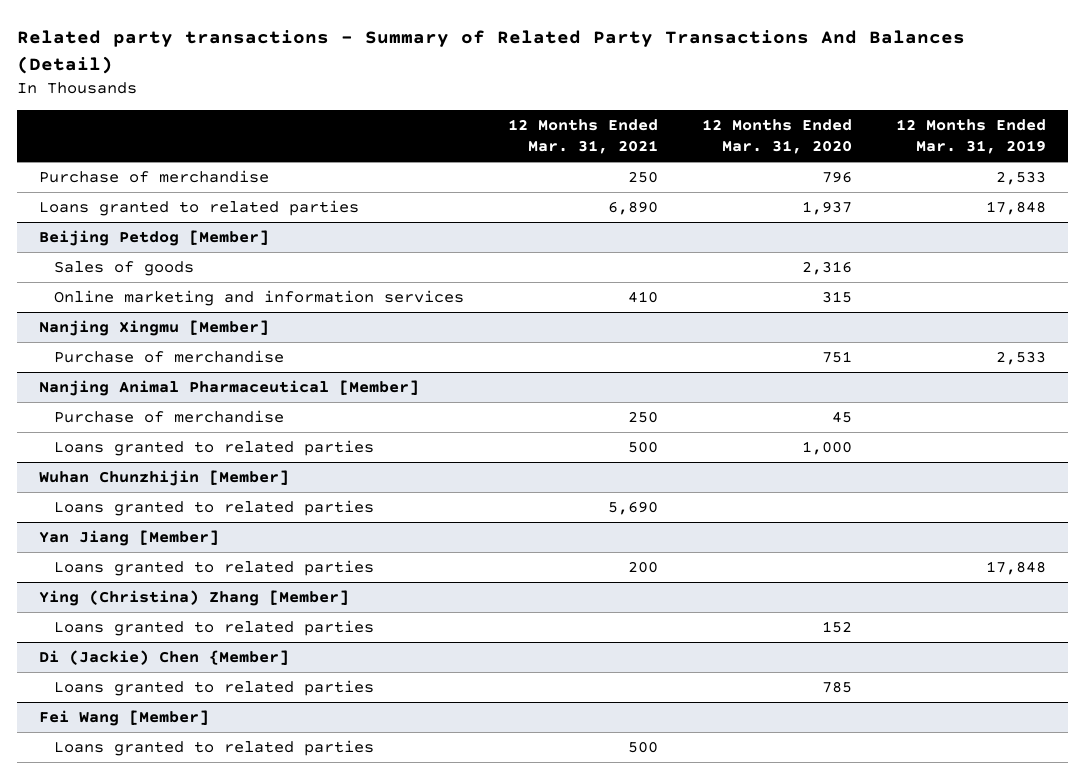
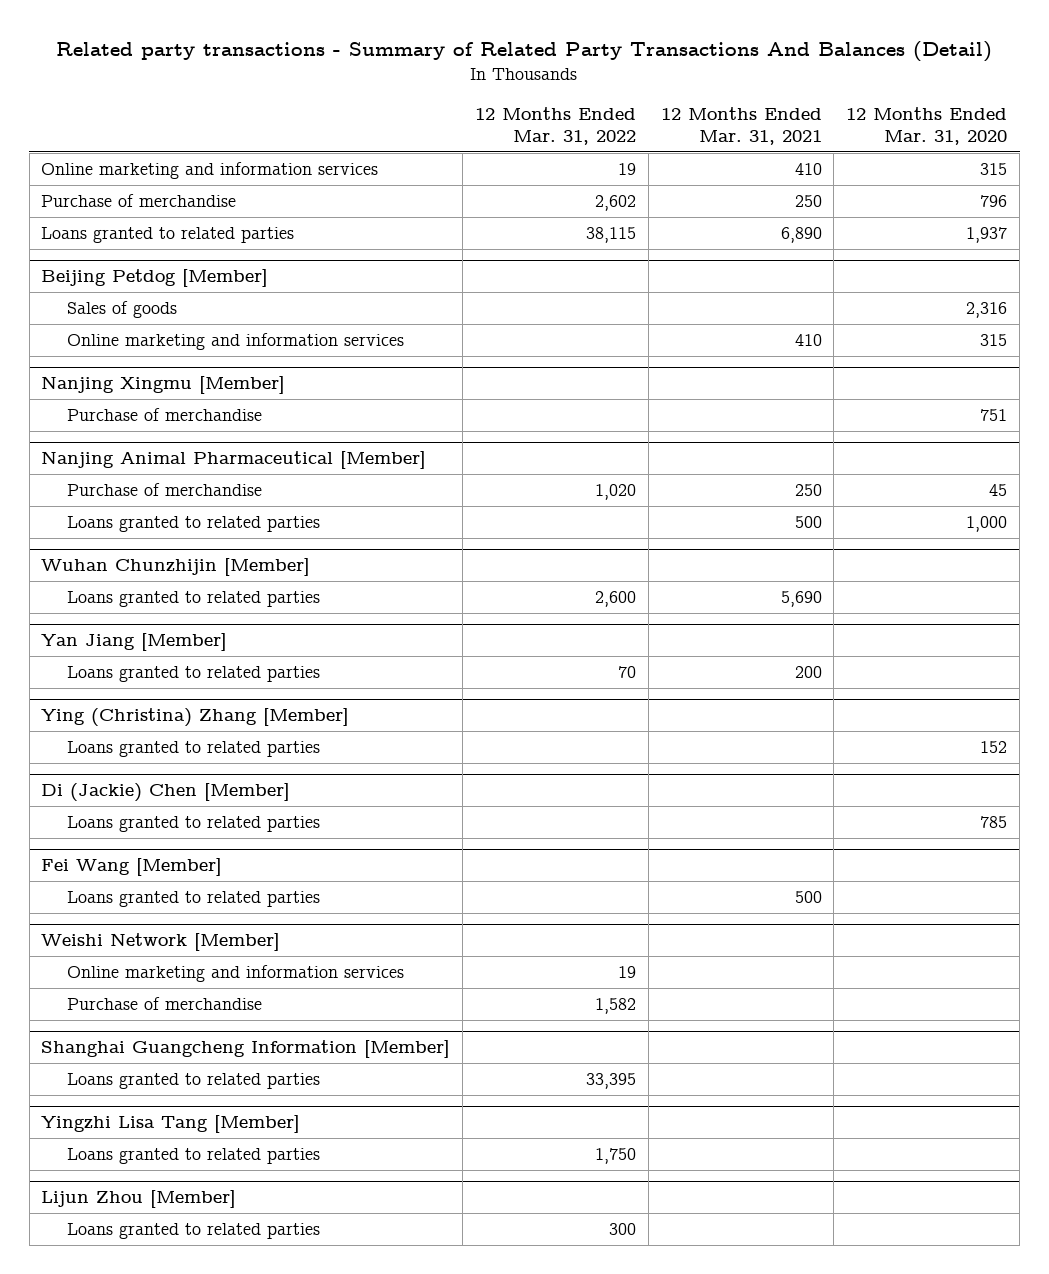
[895,118,1046,154] 12 Months Ended Mar. 31, 2019 -> none
none -> [475,106,637,145] 12 Months Ended Mar. 31, 2022
none -> [41,161,379,179] Online marketing and information services
[38,650,289,666] Di (Jackie) Chen {Member] -> [41,782,291,802] Di (Jackie) Chen [Member]
none -> [41,932,281,951] Weishi Network [Member]
none -> [66,964,404,982] Online marketing and information services
none -> [66,996,262,1010] Purchase of merchandise
none -> [41,1039,451,1058] Shanghai Guangcheng Information [Member]
none -> [66,1072,320,1089] Loans granted to related parties
none -> [41,1114,301,1133] Yingzhi Lisa Tang [Member]
none -> [66,1147,320,1164] Loans granted to related parties
none -> [41,1189,237,1208] Lijun Zhou [Member]
none -> [66,1222,320,1239] Loans granted to related parties

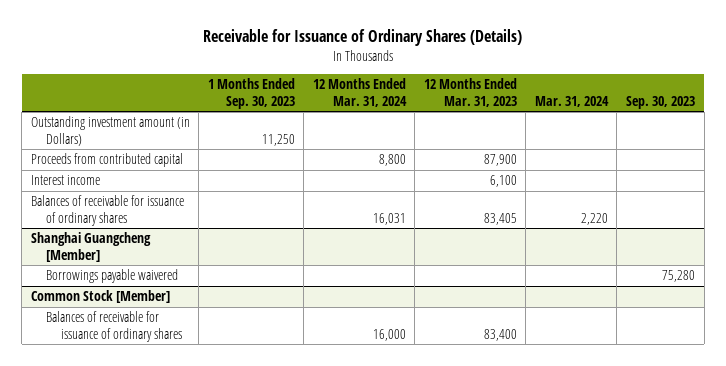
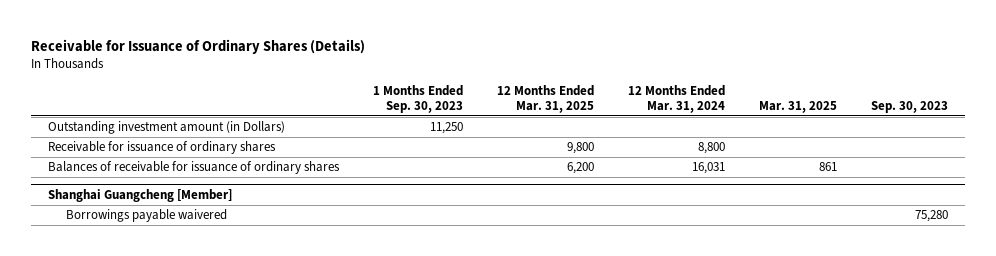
[423,78,517,107] 12 Months Ended Mar. 31, 2023 -> none
[534,95,609,107] Mar. 31, 2024 -> none
none -> [497,85,595,114] 12 Months Ended Mar. 31, 2025
none -> [759,101,838,114] Mar. 31, 2025
[30,175,100,186] Interest income -> none
[30,153,183,168] Proceeds from contributed capital -> [47,141,276,155] Receivable for issuance of ordinary shares
[30,290,170,304] Common Stock [Member] -> none
[45,311,183,342] Balances of receivable for issuance of ordinary shares -> none

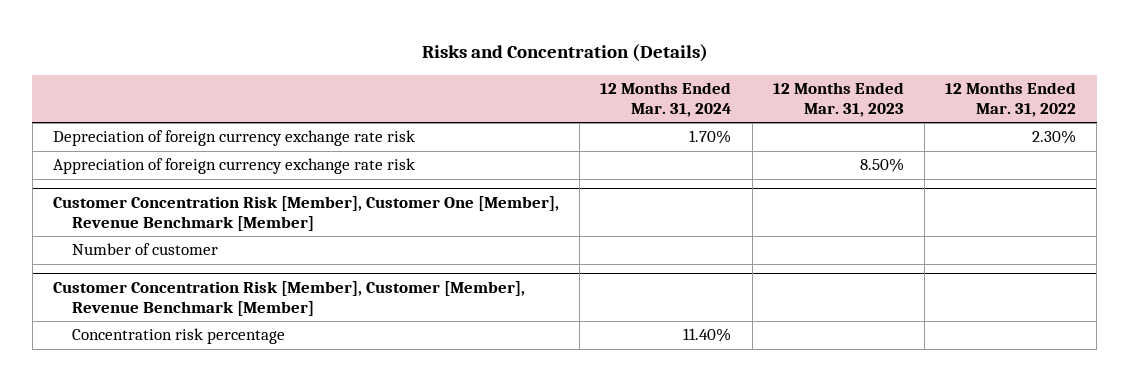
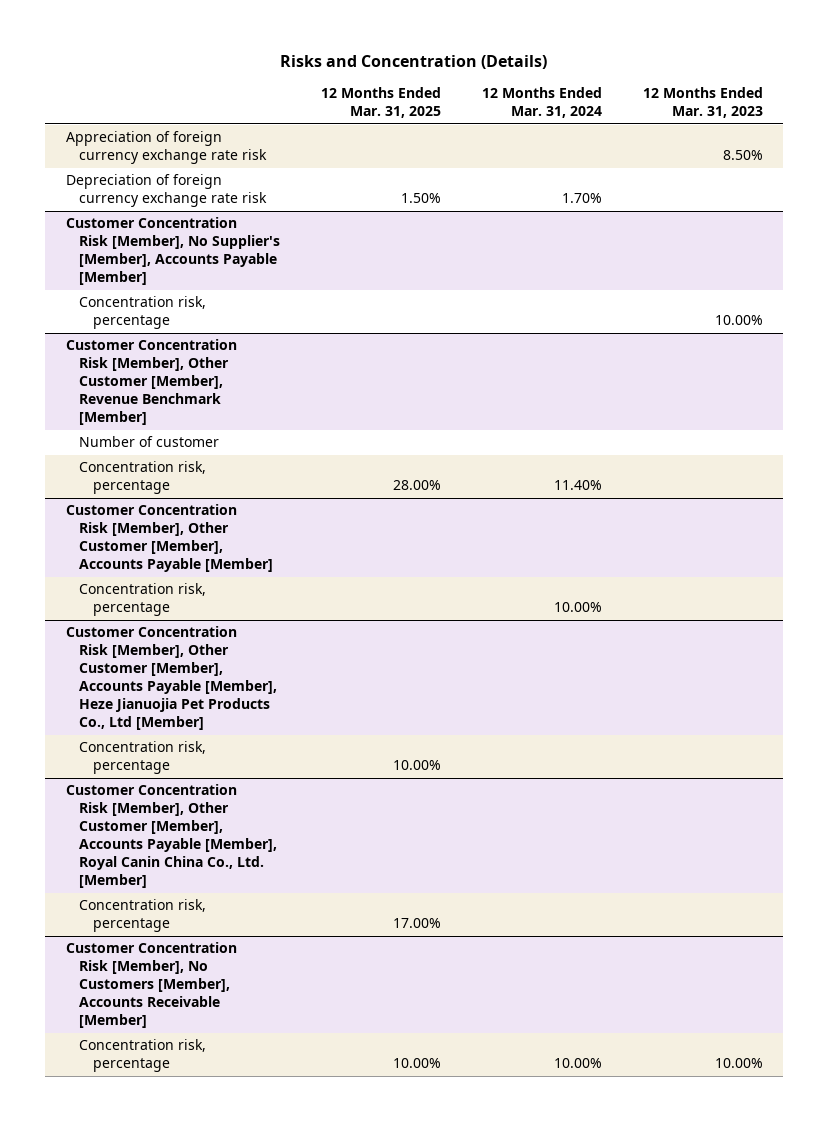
[944,82,1076,118] 12 Months Ended Mar. 31, 2022 -> none
none -> [320,87,441,119] 12 Months Ended Mar. 31, 2025
[53,196,560,232] Customer Concentration Risk [Member], Customer One [Member], Revenue Benchmark [Member] -> none
[71,243,218,256] Number of customer -> none
[53,130,416,147] Depreciation of foreign currency exchange rate risk -> [65,174,268,208] Depreciation of foreign currency exchange rate risk
none -> [65,217,281,286] Customer Concentration Risk [Member], No Supplier's [Member], Accounts Payable [Member]
none -> [79,296,207,330] Concentration risk, percentage
[53,281,526,317] Customer Concentration Risk [Member], Customer [Member], Revenue Benchmark [Member] -> [65,339,237,426] Customer Concentration Risk [Member], Other Customer [Member], Revenue Benchmark [Member]
none -> [79,436,220,448] Number of customer
[71,328,285,345] Concentration risk percentage -> [79,461,207,495] Concentration risk, percentage
none -> [65,504,274,573] Customer Concentration Risk [Member], Other Customer [Member], Accounts Payable [Member]
none -> [79,583,207,617] Concentration risk, percentage
none -> [65,626,278,731] Customer Concentration Risk [Member], Other Customer [Member], Accounts Payable [Member], Heze Jianuojia Pet Products Co., Ltd [Member]
none -> [79,741,207,775] Concentration risk, percentage
none -> [65,784,278,889] Customer Concentration Risk [Member], Other Customer [Member], Accounts Payable [Member], Royal Canin China Co., Ltd. [Member]
none -> [79,899,207,933] Concentration risk, percentage
none -> [65,942,237,1029] Customer Concentration Risk [Member], No Customers [Member], Accounts Receivable [Member]
none -> [79,1039,207,1073] Concentration risk, percentage

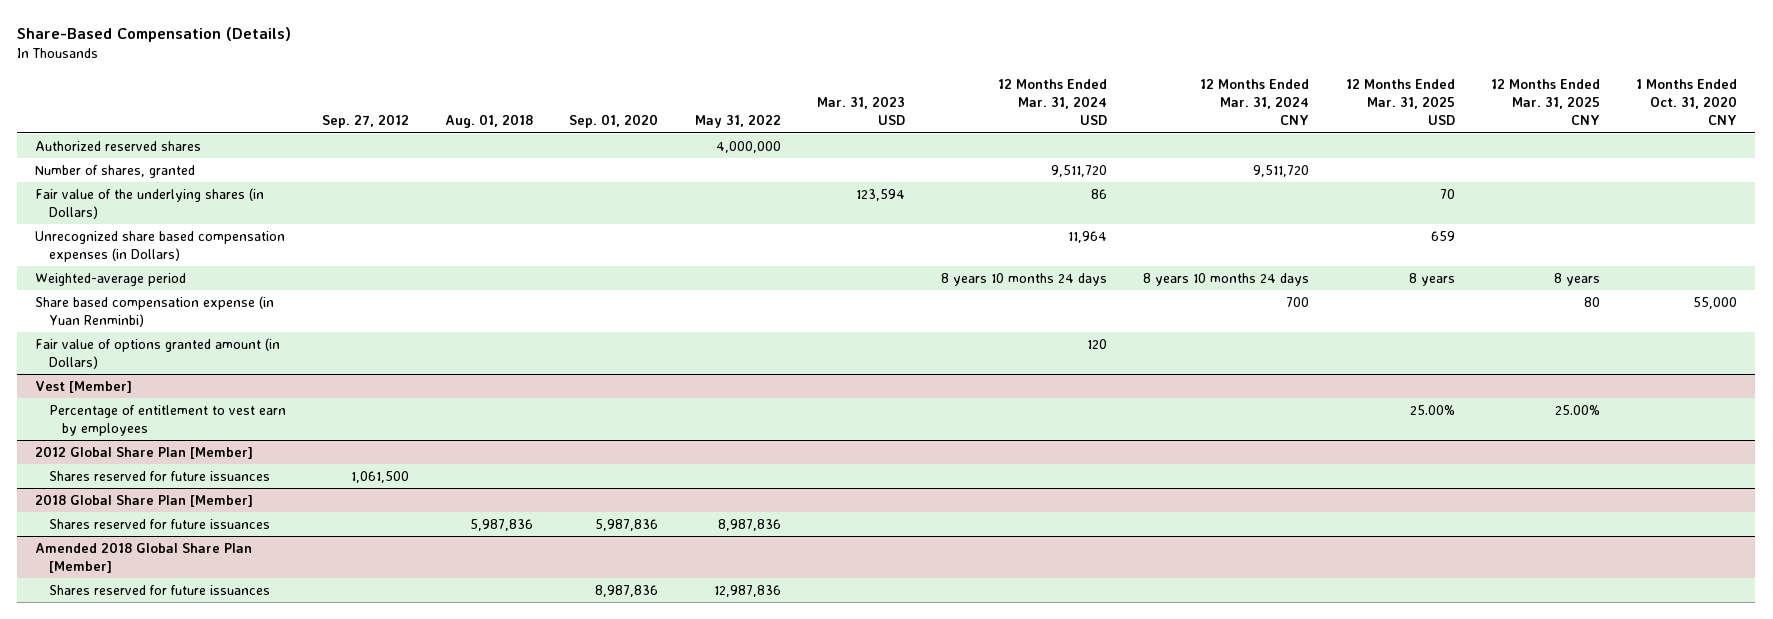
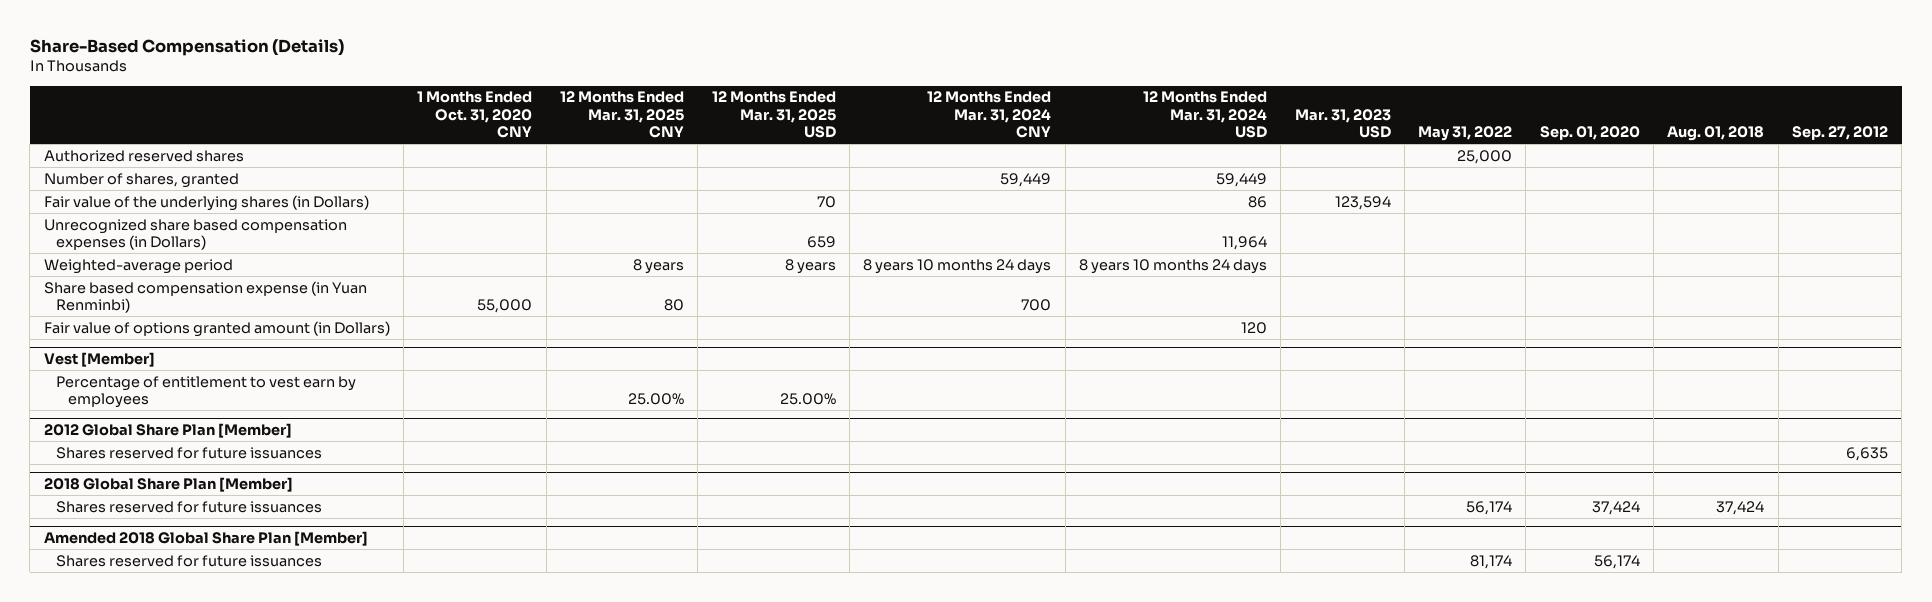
[715,140,781,153] 4,000,000 -> [1457,149,1513,164] 25,000
[1051,164,1108,177] 9,511,720 -> [1215,172,1267,187] 59,449
[1253,164,1310,177] 9,511,720 -> [1000,172,1052,187] 59,449
[350,470,409,483] 1,061,500 -> [1846,446,1889,461] 6,635
[470,518,534,531] 5,987,836 -> [1716,500,1765,515] 37,424
[595,518,659,531] 5,987,836 -> [1591,500,1640,515] 37,424
[717,518,781,531] 8,987,836 -> [1466,500,1513,515] 56,174
[595,584,659,597] 8,987,836 -> [1593,554,1640,569] 56,174
[713,584,781,597] 12,987,836 -> [1470,554,1513,569] 81,174

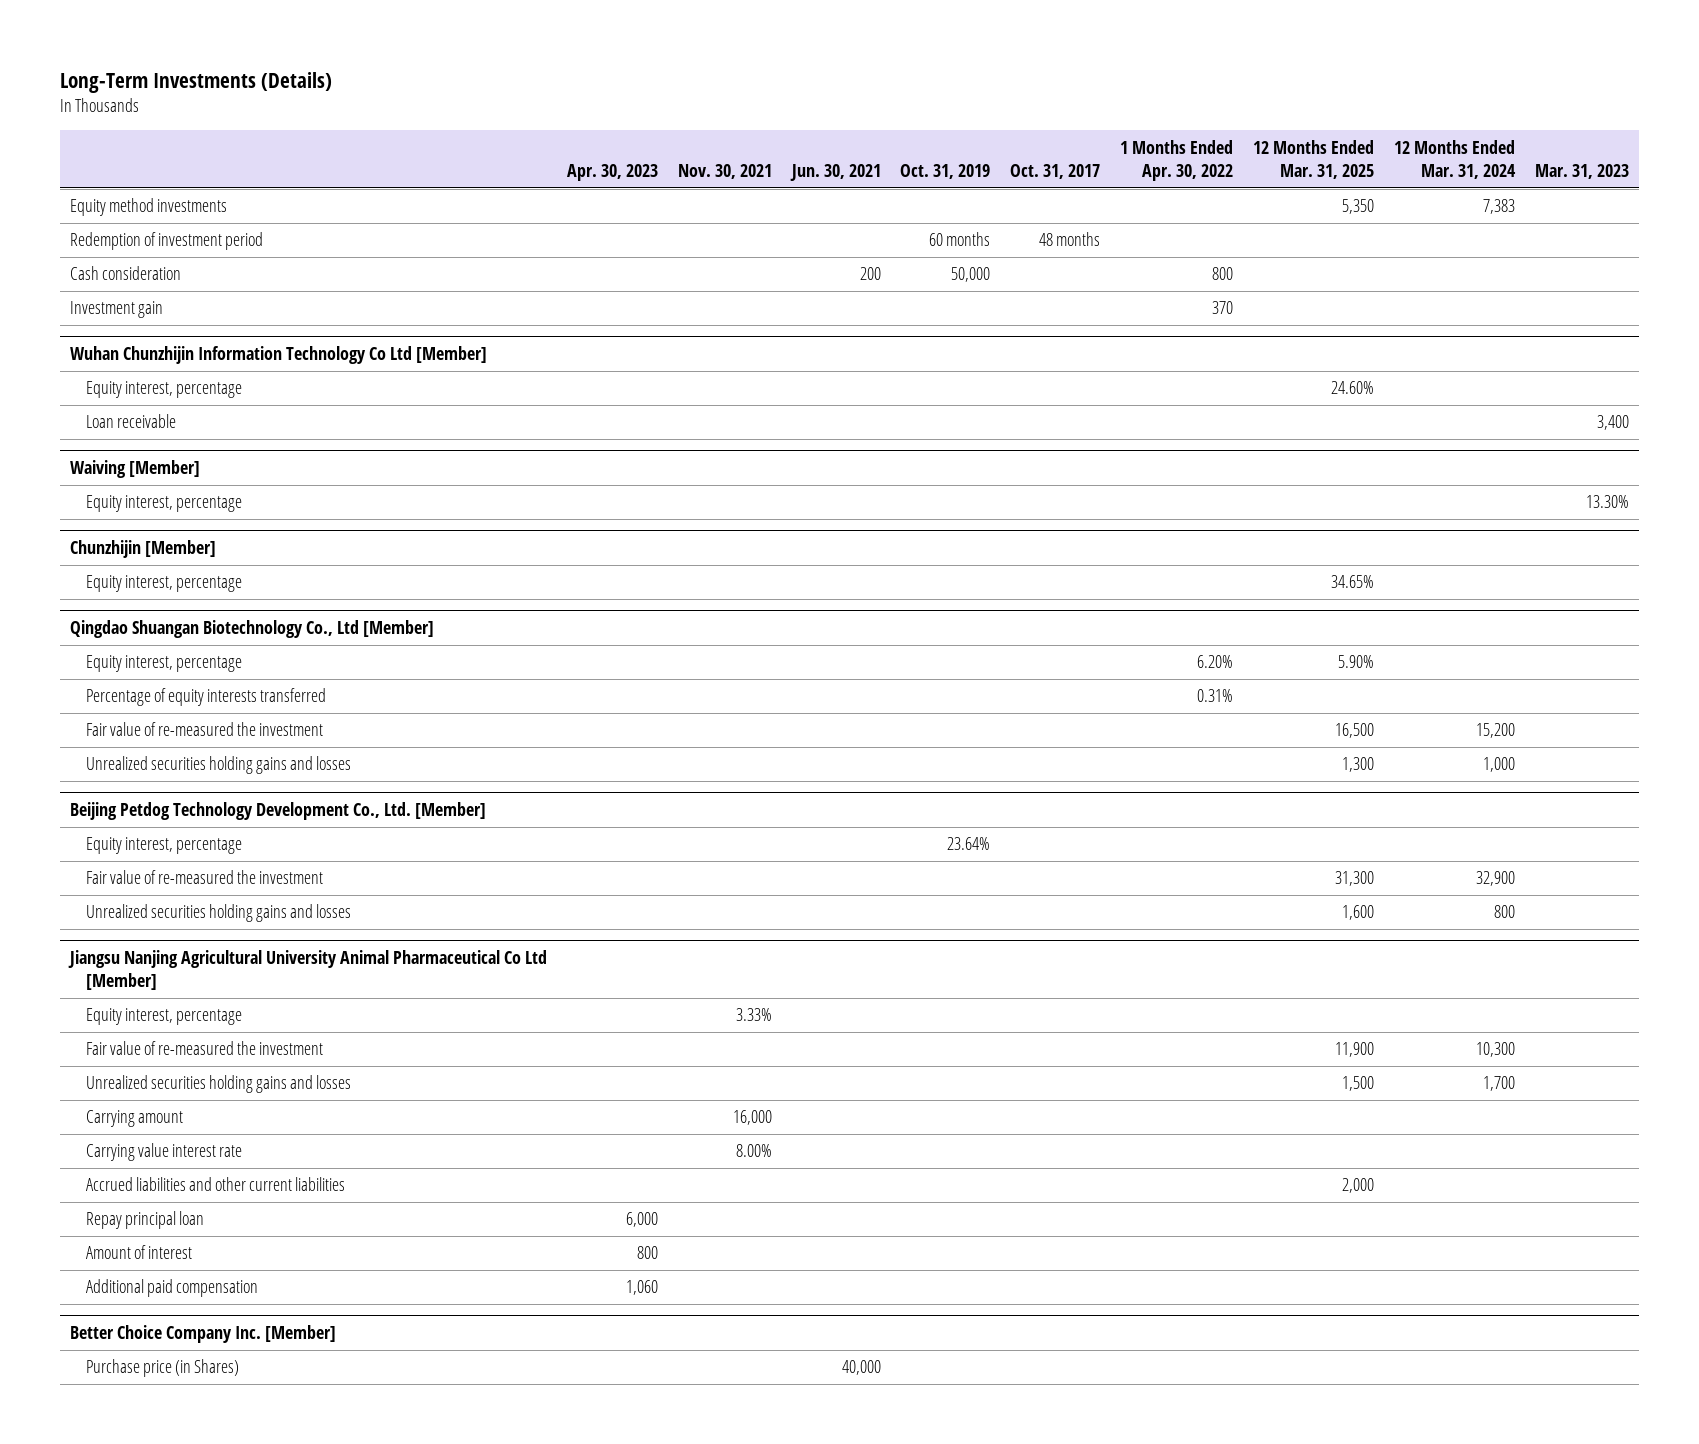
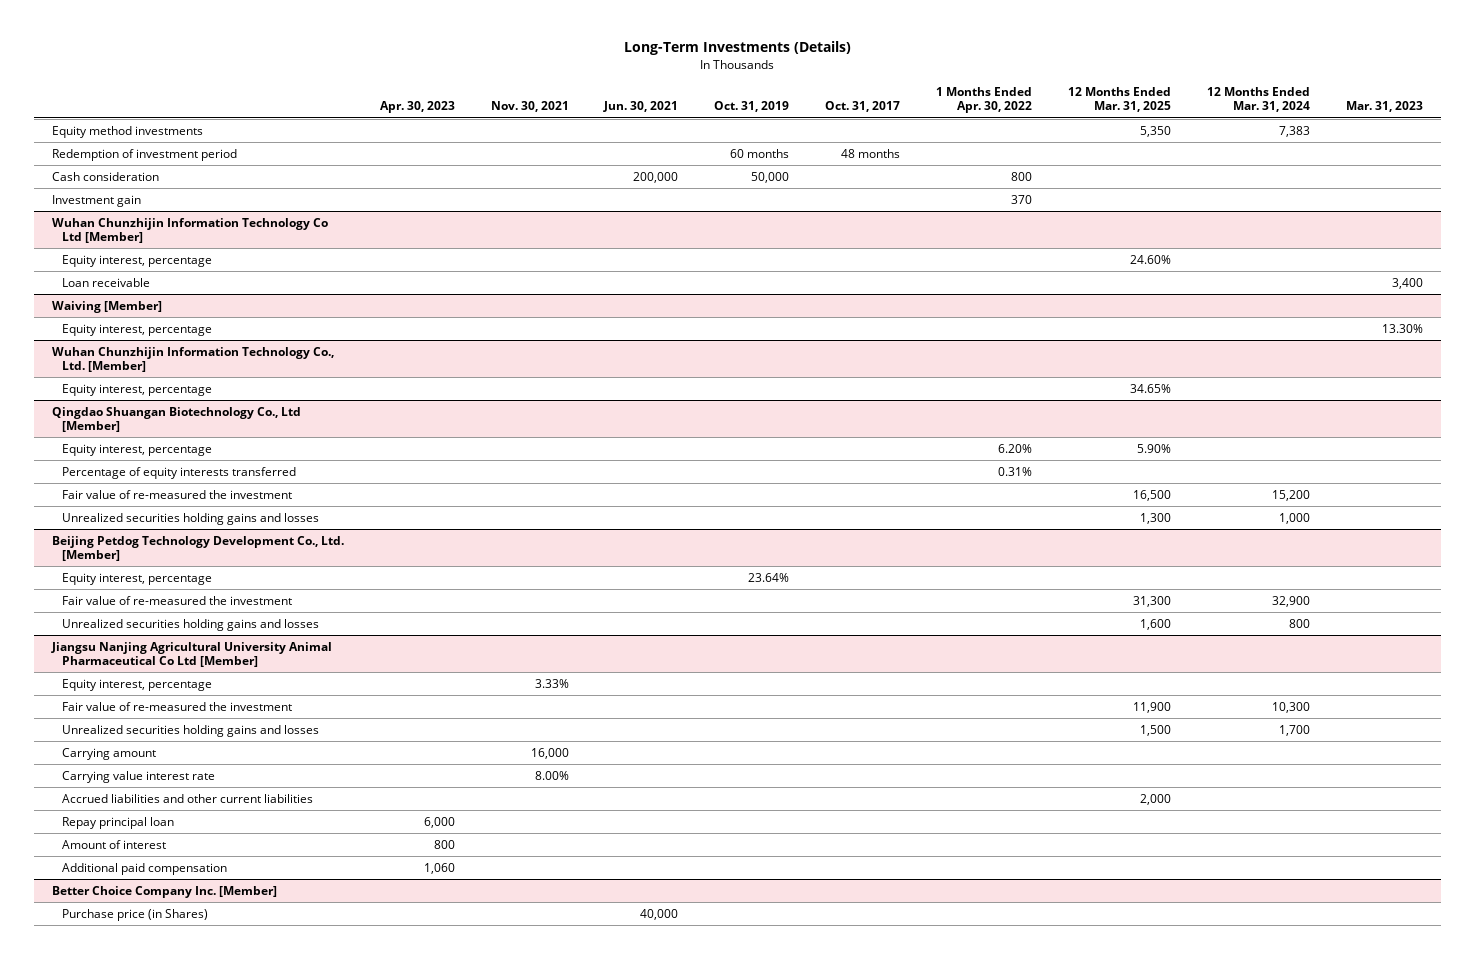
[859,267,881,281] 200 -> [633,171,679,183] 200,000
[69,539,216,558] Chunzhijin [Member] -> [51,346,334,372] Wuhan Chunzhijin Information Technology Co., Ltd. [Member]

